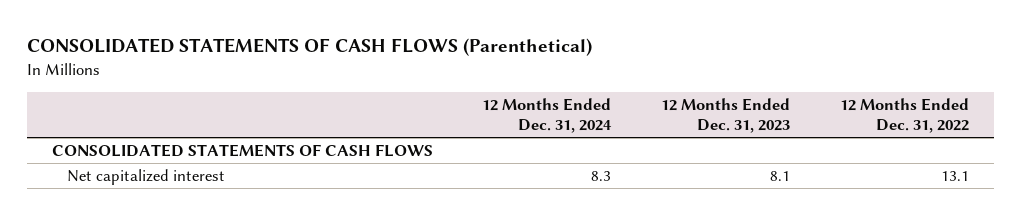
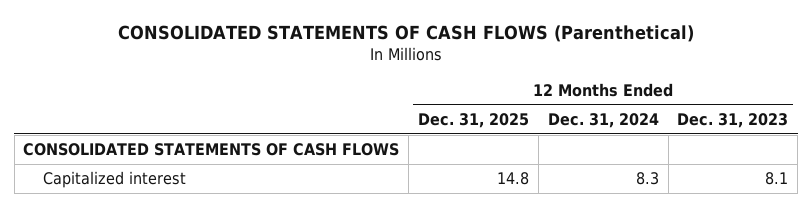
[840,97,970,134] 12 Months Ended Dec. 31, 2022 -> none
none -> [418,112,530,128] Dec. 31, 2025
[67,168,226,185] Net capitalized interest -> [43,171,187,189] Capitalized interest

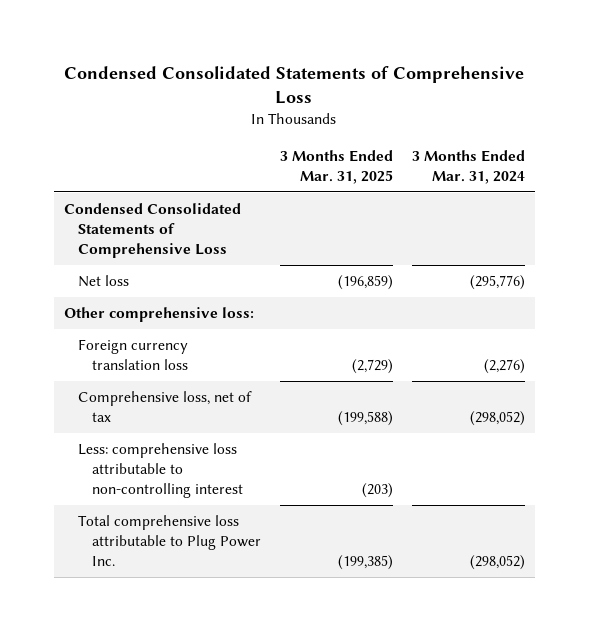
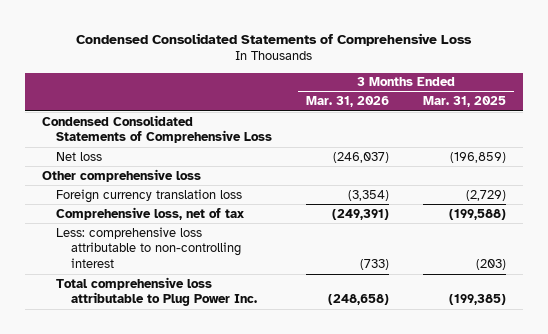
[412,149,526,185] 3 Months Ended Mar. 31, 2024 -> none
none -> [306,96,390,108] Mar. 31, 2026
[63,306,254,322] Other comprehensive loss: -> [41,168,201,182] Other comprehensive loss

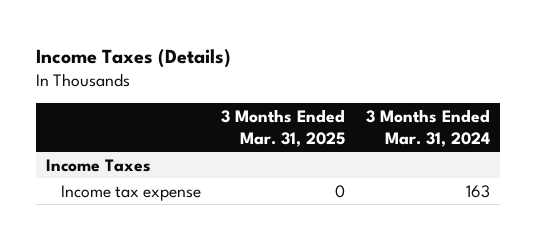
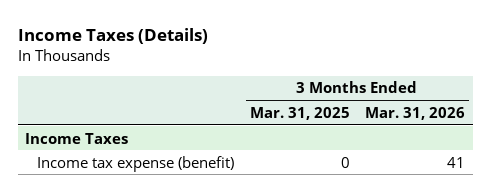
[365,109,490,148] 3 Months Ended Mar. 31, 2024 -> none
none -> [365,106,466,120] Mar. 31, 2026
[60,184,201,201] Income tax expense -> [37,155,235,172] Income tax expense (benefit)

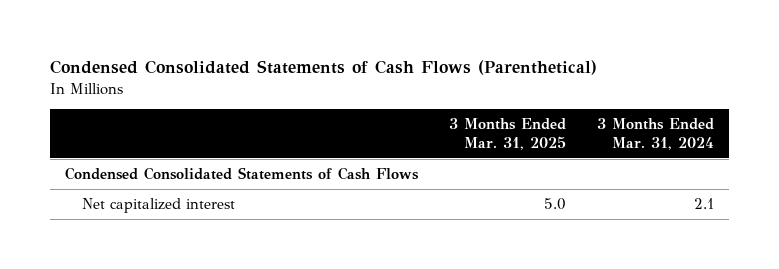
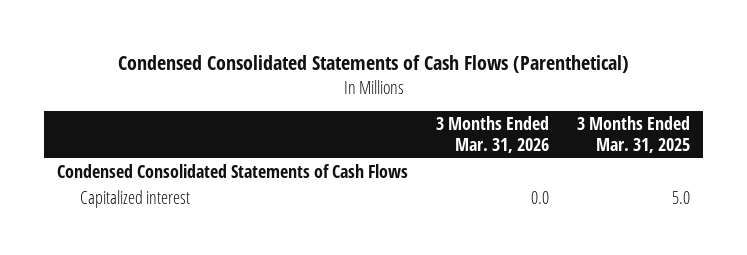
[596,118,714,151] 3 Months Ended Mar. 31, 2024 -> none
none -> [436,115,550,154] 3 Months Ended Mar. 31, 2026
[82,198,236,214] Net capitalized interest -> [79,189,190,208] Capitalized interest

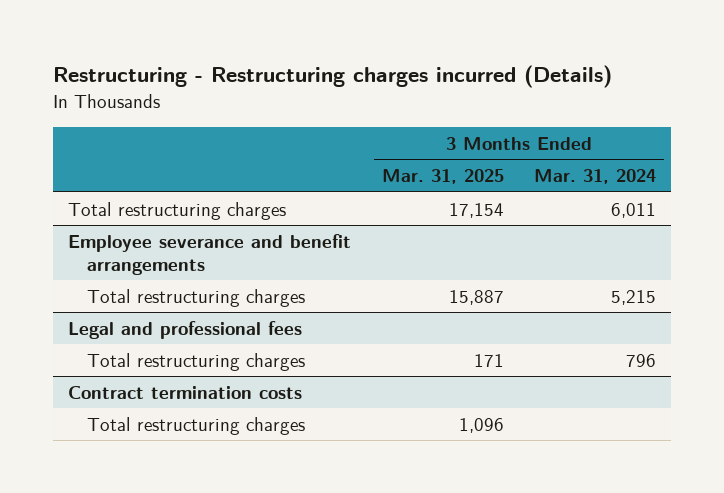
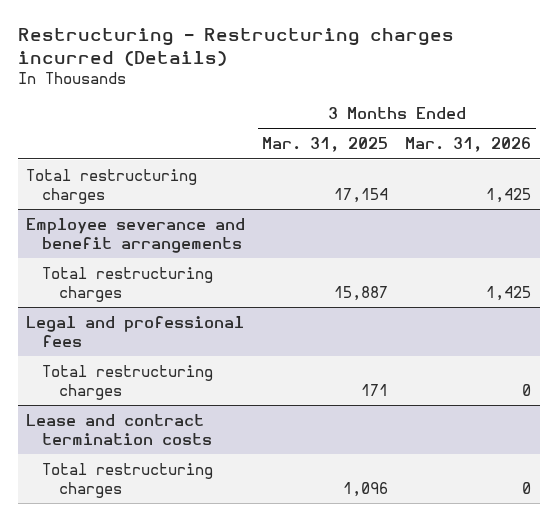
[534,169,657,185] Mar. 31, 2024 -> none
none -> [405,137,532,153] Mar. 31, 2026
[67,385,302,399] Contract termination costs -> [26,413,213,445] Lease and contract termination costs

